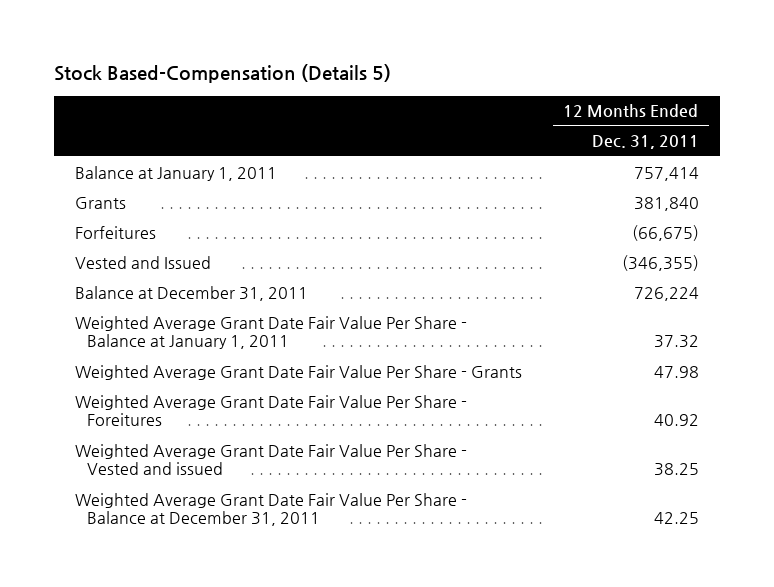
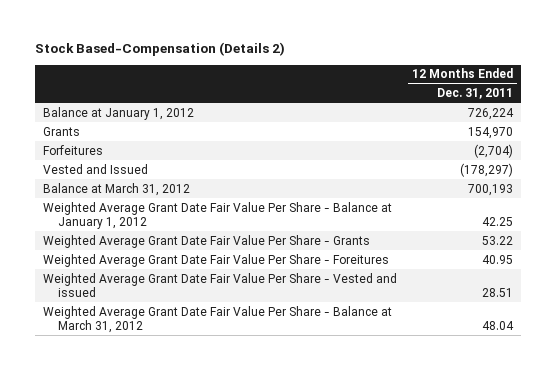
[54,64,392,84] Stock Based-Compensation (Details 5) -> [34,41,285,56] Stock Based-Compensation (Details 2)
[75,165,278,181] Balance at January 1, 2011 -> [42,106,194,120] Balance at January 1, 2012
[633,166,699,181] 757,414 -> [468,107,515,120] 726,224
[633,196,699,211] 381,840 -> [468,126,514,139] 154,970
[631,224,699,241] (66,675) -> [474,143,514,158] (2,704)
[621,254,699,271] (346,355) -> [460,162,514,177] (178,297)
[75,285,309,301] Balance at December 31, 2011 -> [42,182,190,196] Balance at March 31, 2012
[633,286,699,301] 726,224 -> [468,183,514,196] 700,193
[75,315,468,350] Weighted Average Grant Date Fair Value Per Share - Balance at January 1, 2011 -> [42,201,392,229] Weighted Average Grant Date Fair Value Per Share - Balance at January 1, 2012
[653,335,699,349] 37.32 -> [482,216,514,226] 42.25
[653,365,699,378] 47.98 -> [482,235,514,245] 53.22
[653,414,699,427] 40.92 -> [482,254,514,264] 40.95
[653,463,699,477] 38.25 -> [482,287,514,297] 28.51
[75,492,468,527] Weighted Average Grant Date Fair Value Per Share - Balance at December 31, 2011 -> [42,305,392,333] Weighted Average Grant Date Fair Value Per Share - Balance at March 31, 2012
[653,512,699,525] 42.25 -> [482,320,515,330] 48.04

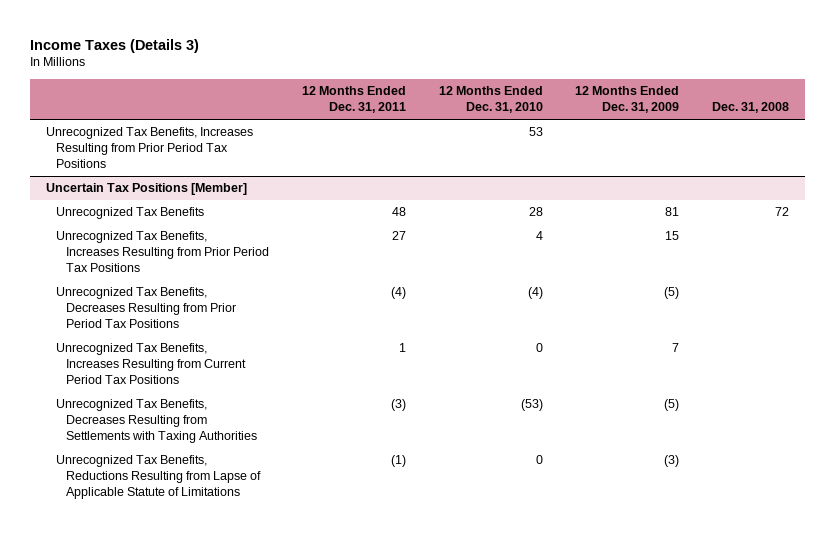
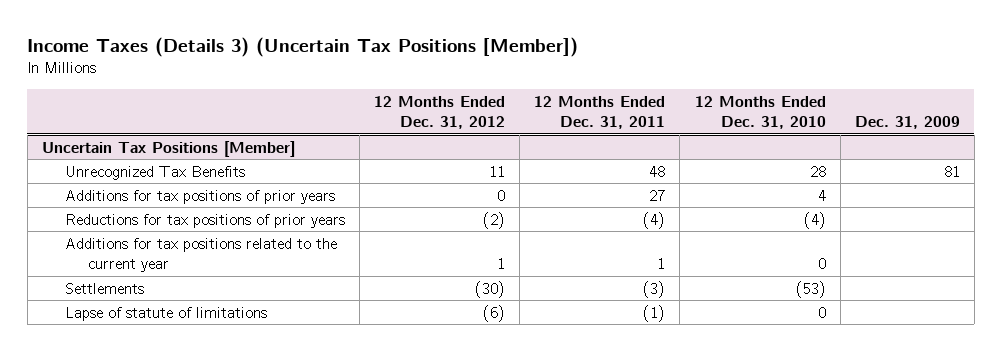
[30,38,200,53] Income Taxes (Details 3) -> [27,36,579,57] Income Taxes (Details 3) (Uncertain Tax Positions [Member])
[575,86,680,114] 12 Months Ended Dec. 31, 2009 -> none
[711,102,789,114] Dec. 31, 2008 -> none
none -> [374,95,506,130] 12 Months Ended Dec. 31, 2012
none -> [854,116,960,130] Dec. 31, 2009
[46,127,254,169] Unrecognized Tax Benefits, Increases Resulting from Prior Period Tax Positions -> none
[56,231,270,273] Unrecognized Tax Benefits, Increases Resulting from Prior Period Tax Positions -> [64,189,335,204] Additions for tax positions of prior years
[56,287,237,329] Unrecognized Tax Benefits, Decreases Resulting from Prior Period Tax Positions -> [64,213,345,228] Reductions for tax positions of prior years
[56,343,247,385] Unrecognized Tax Benefits, Increases Resulting from Current Period Tax Positions -> [64,237,337,273] Additions for tax positions related to the current year
[56,399,258,444] Unrecognized Tax Benefits, Decreases Resulting from Settlements with Taxing Authorities -> [64,282,144,294] Settlements
[56,455,262,500] Unrecognized Tax Benefits, Reductions Resulting from Lapse of Applicable Statute of Limitations -> [64,306,267,321] Lapse of statute of limitations

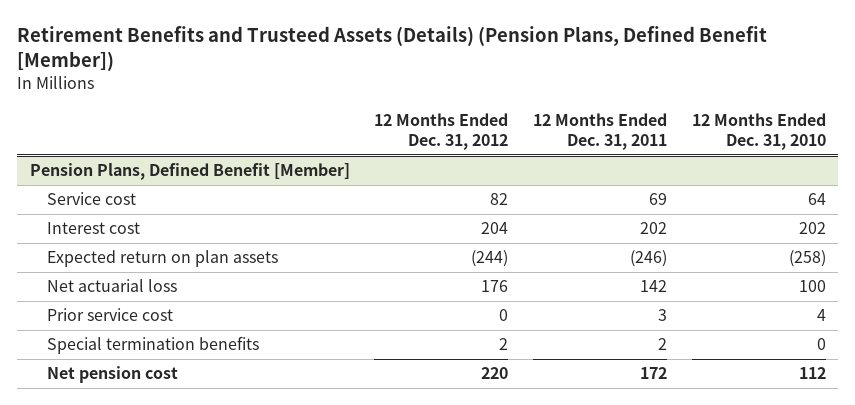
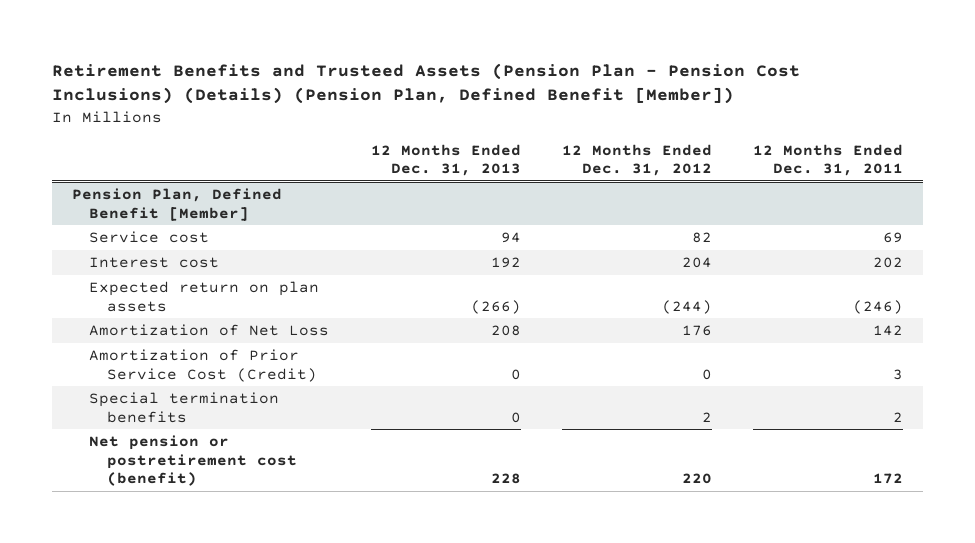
[17,26,768,72] Retirement Benefits and Trusteed Assets (Details) (Pension Plans, Defined Benefit [Member]) -> [51,63,800,105] Retirement Benefits and Trusteed Assets (Pension Plan - Pension Cost Inclusions) (Details) (Pension Plan, Defined Benefit [Member])
[691,112,826,151] 12 Months Ended Dec. 31, 2010 -> none
none -> [370,143,521,177] 12 Months Ended Dec. 31, 2013
[29,163,350,181] Pension Plans, Defined Benefit [Member] -> [72,188,283,221] Pension Plan, Defined Benefit [Member]
[46,279,177,293] Net actuarial loss -> [89,324,330,337] Amortization of Net Loss
[46,308,173,322] Prior service cost -> [89,349,317,382] Amortization of Prior Service Cost (Credit)
[46,366,178,384] Net pension cost -> [89,435,297,486] Net pension or postretirement cost (benefit)

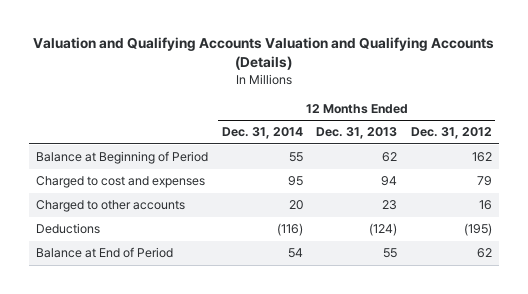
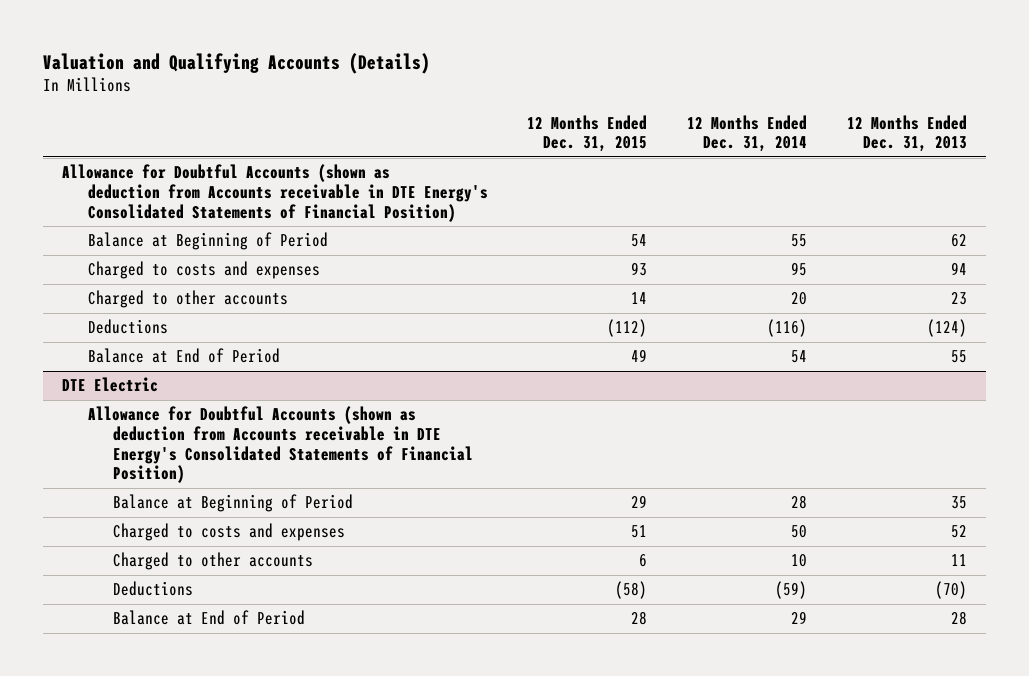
[32,37,494,71] Valuation and Qualifying Accounts Valuation and Qualifying Accounts (Details) -> [42,52,430,74] Valuation and Qualifying Accounts (Details)
[410,127,492,140] Dec. 31, 2012 -> none
none -> [527,114,648,153] 12 Months Ended Dec. 31, 2015
none -> [62,164,488,222] Allowance for Doubtful Accounts (shown as deduction from Accounts receivable in DTE Energy's Consolidated Statements of Financial Position)
[35,176,205,189] Charged to cost and expenses -> [87,261,320,280] Charged to costs and expenses
none -> [62,377,159,393] DTE Electric
none -> [87,406,473,484] Allowance for Doubtful Accounts (shown as deduction from Accounts receivable in DTE Energy's Consolidated Statements of Financial Position)
none -> [112,494,353,513] Balance at Beginning of Period
none -> [112,523,345,542] Charged to costs and expenses
none -> [112,552,313,571] Charged to other accounts
none -> [112,581,193,597] Deductions
none -> [112,610,305,626] Balance at End of Period

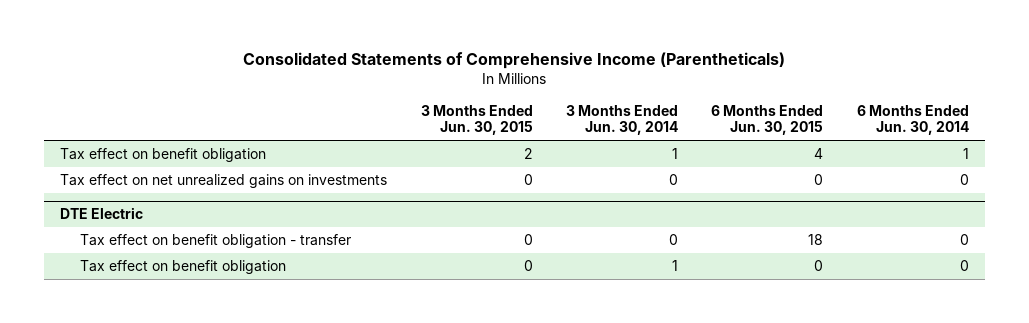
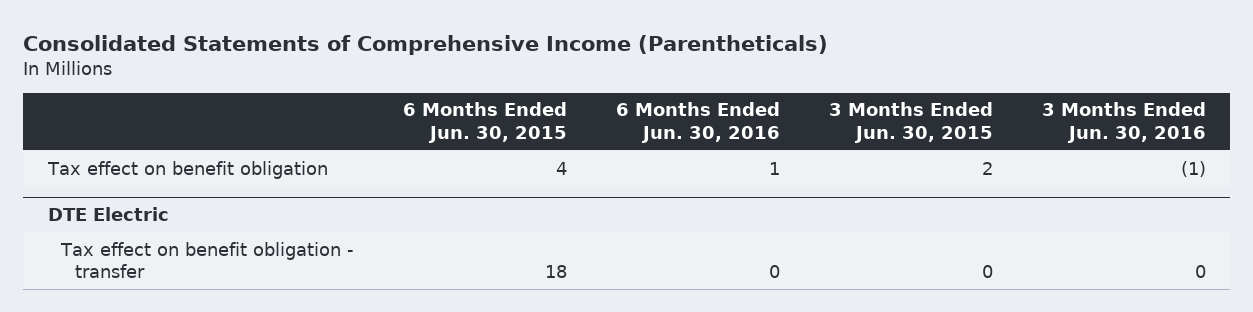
[565,104,678,136] 3 Months Ended Jun. 30, 2014 -> none
[856,104,969,136] 6 Months Ended Jun. 30, 2014 -> none
none -> [615,102,780,143] 6 Months Ended Jun. 30, 2016
none -> [1041,102,1206,143] 3 Months Ended Jun. 30, 2016
[60,174,388,189] Tax effect on net unrealized gains on investments -> none
[80,260,287,275] Tax effect on benefit obligation -> none

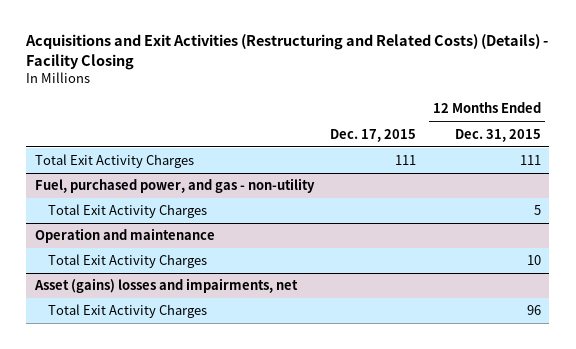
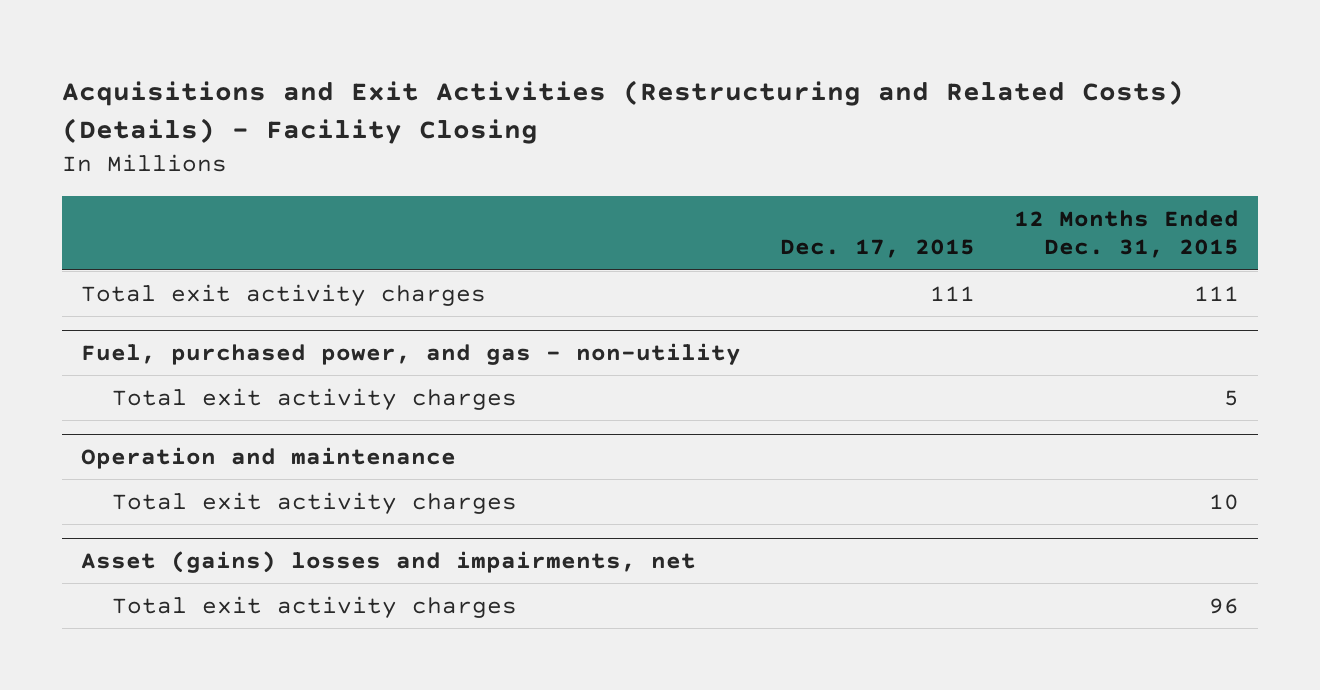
[34,154,194,169] Total Exit Activity Charges -> [81,283,487,306] Total exit activity charges
[48,204,208,219] Total Exit Activity Charges -> [111,387,517,410] Total exit activity charges
[48,254,208,269] Total Exit Activity Charges -> [111,491,517,514] Total exit activity charges
[48,304,208,319] Total Exit Activity Charges -> [111,595,517,618] Total exit activity charges

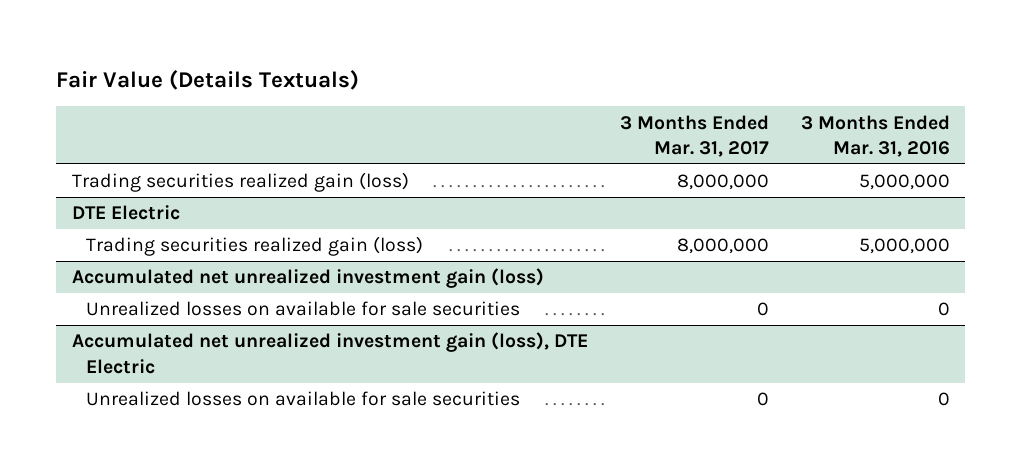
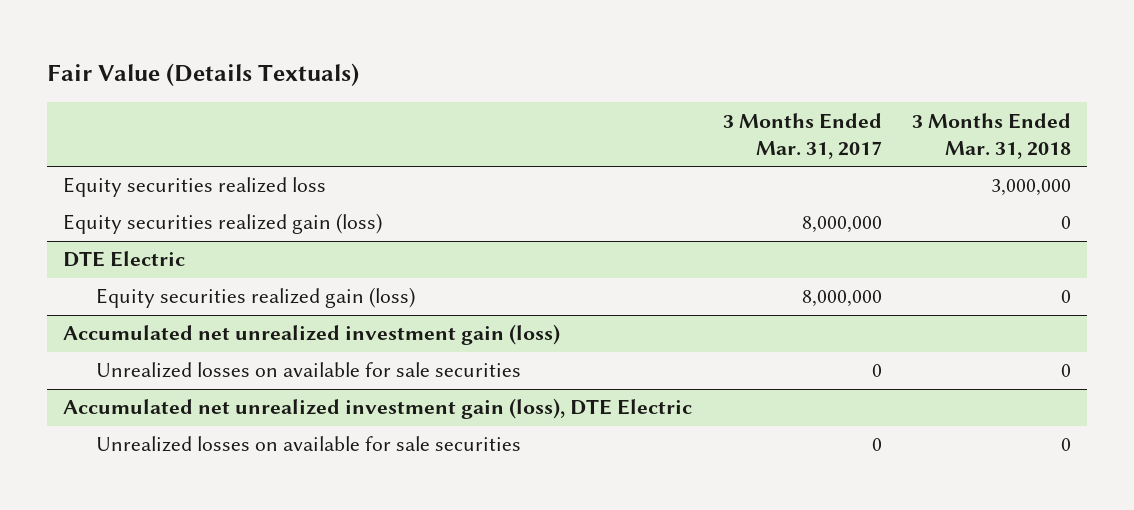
[800,114,950,157] 3 Months Ended Mar. 31, 2016 -> none
none -> [912,112,1072,159] 3 Months Ended Mar. 31, 2018
none -> [62,177,326,198] Equity securities realized loss
[72,172,410,193] Trading securities realized gain (loss) -> [62,213,382,235] Equity securities realized gain (loss)
[86,236,424,257] Trading securities realized gain (loss) -> [95,287,415,309] Equity securities realized gain (loss)

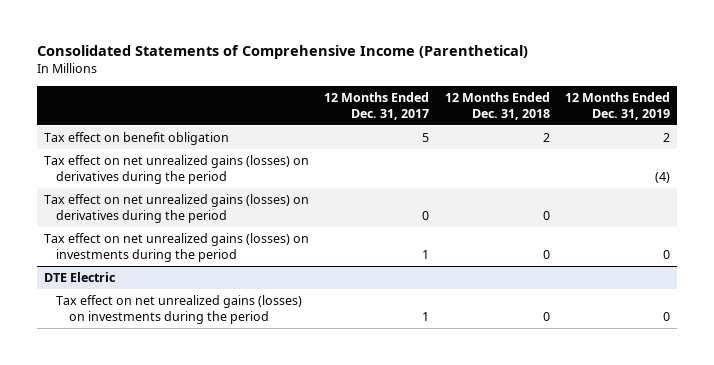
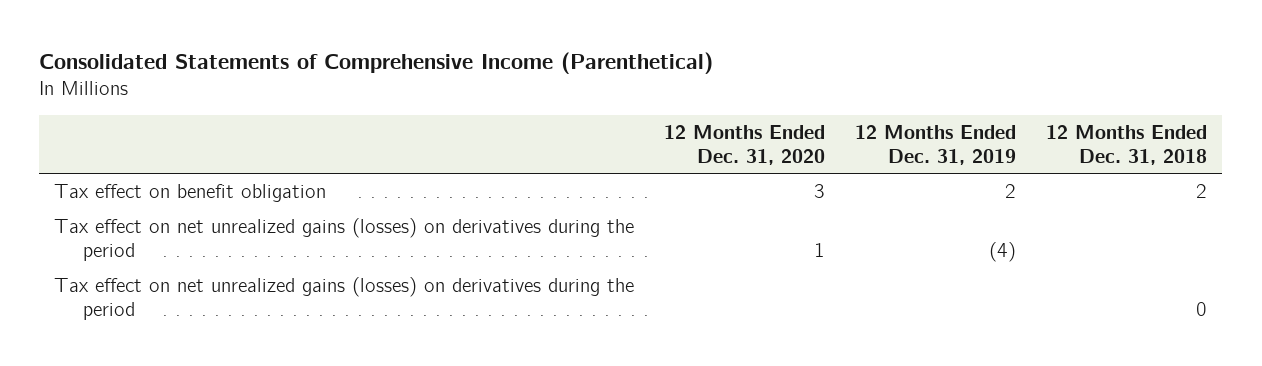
[324,91,430,121] 12 Months Ended Dec. 31, 2017 -> none
none -> [664,124,826,165] 12 Months Ended Dec. 31, 2020
[44,232,310,263] Tax effect on net unrealized gains (losses) on investments during the period -> none
[44,271,117,282] DTE Electric -> none
[56,294,303,325] Tax effect on net unrealized gains (losses) on investments during the period -> none

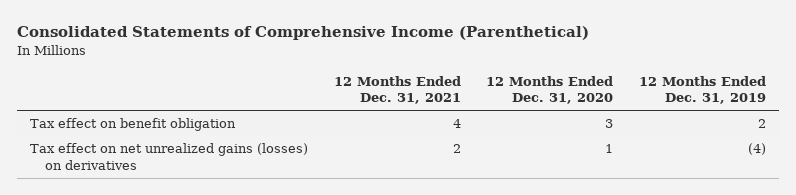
[1046,124,1208,165] 12 Months Ended Dec. 31, 2018 -> none
none -> [333,75,461,105] 12 Months Ended Dec. 31, 2021
[54,277,635,321] Tax effect on net unrealized gains (losses) on derivatives during the period -> none
[54,218,635,262] Tax effect on net unrealized gains (losses) on derivatives during the period -> [29,143,308,171] Tax effect on net unrealized gains (losses) on derivatives

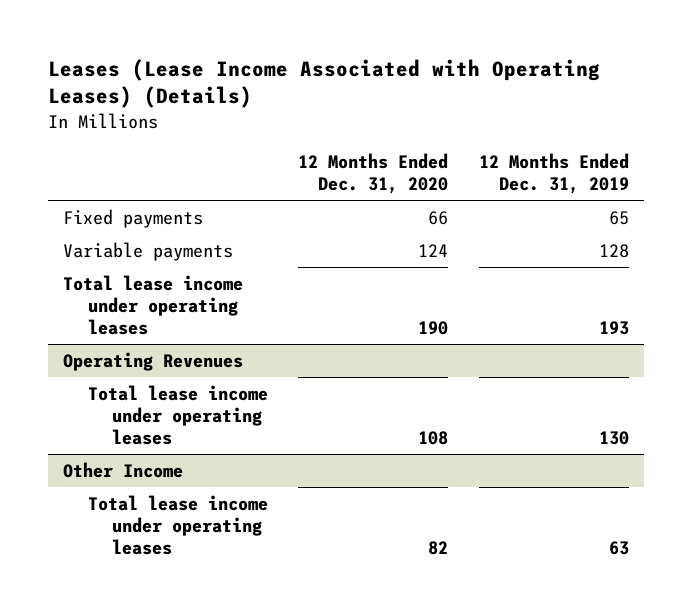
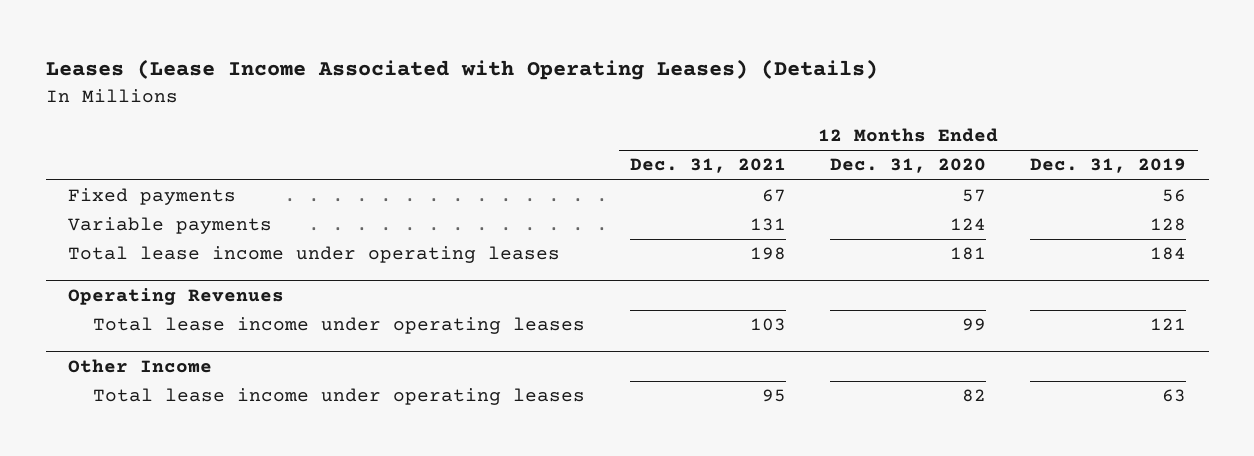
none -> [629,158,786,174] Dec. 31, 2021
[428,210,449,225] 66 -> [962,189,987,203] 57
[609,210,630,225] 65 -> [1162,189,1187,203] 56
[418,321,449,336] 190 -> [950,247,987,261] 181
[599,321,630,336] 193 -> [1150,247,1187,261] 184
[418,431,449,446] 108 -> [962,318,987,332] 99
[599,431,630,446] 130 -> [1150,318,1187,331] 121

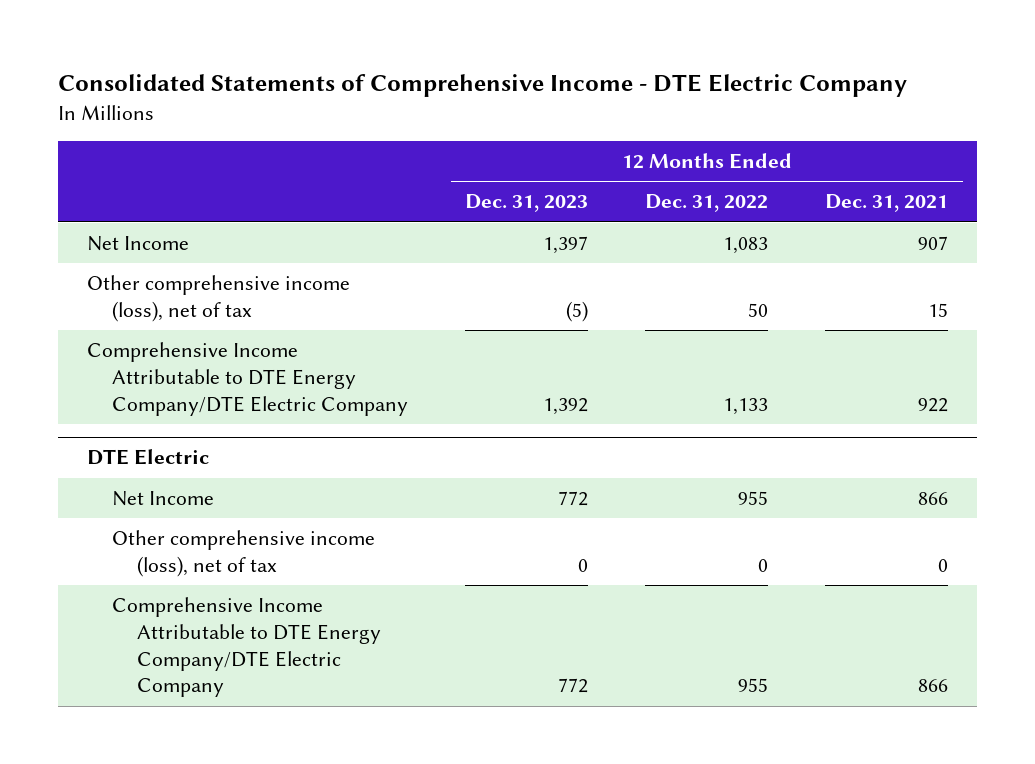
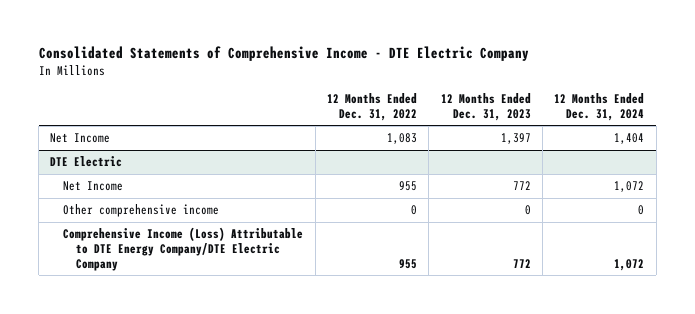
[825,194,949,213] Dec. 31, 2021 -> none
none -> [554,93,645,122] 12 Months Ended Dec. 31, 2024
[86,275,350,322] Other comprehensive income (loss), net of tax -> none
[86,342,408,416] Comprehensive Income Attributable to DTE Energy Company/DTE Electric Company -> none
[111,530,375,577] Other comprehensive income (loss), net of tax -> none
none -> [63,204,220,218] Other comprehensive income
[111,597,381,698] Comprehensive Income Attributable to DTE Energy Company/DTE Electric Company -> [63,227,304,271] Comprehensive Income (Loss) Attributable to DTE Energy Company/DTE Electric Company

